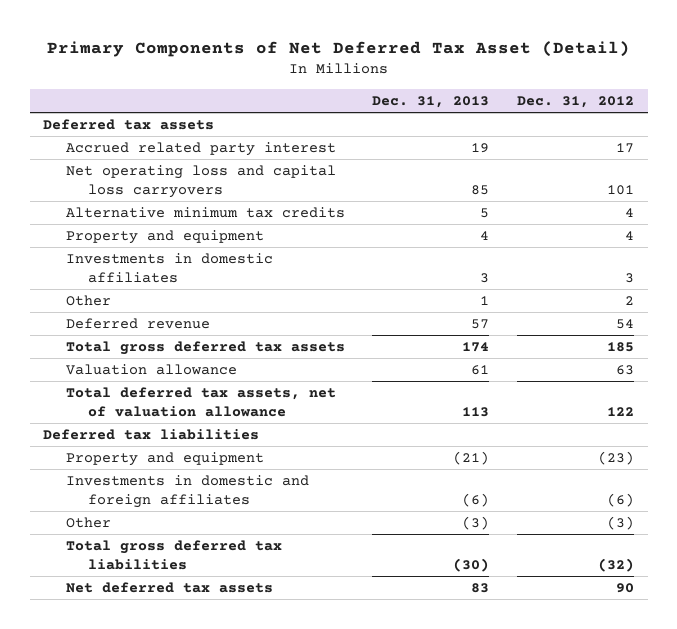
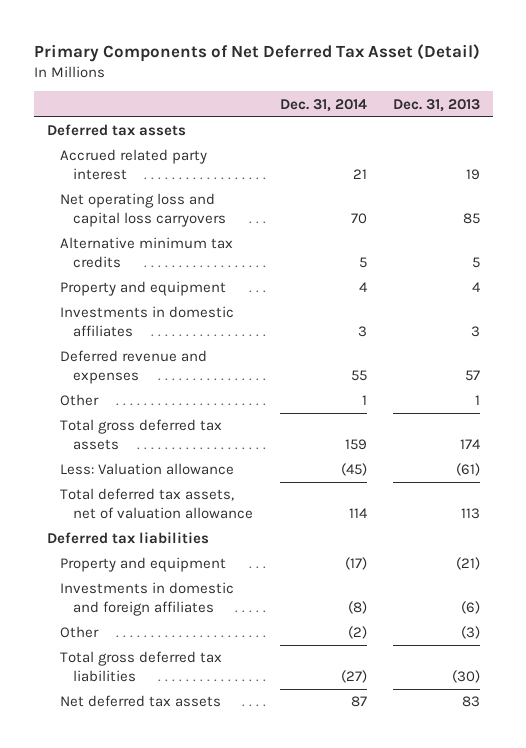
[516,95,634,108] Dec. 31, 2012 -> none
none -> [279,98,367,112] Dec. 31, 2014
none -> [59,350,207,385] Deferred revenue and expenses
[65,318,210,330] Deferred revenue -> none
[65,364,237,376] Valuation allowance -> [59,463,234,476] Less: Valuation allowance
[471,365,490,376] 61 -> [455,463,480,477] (61)

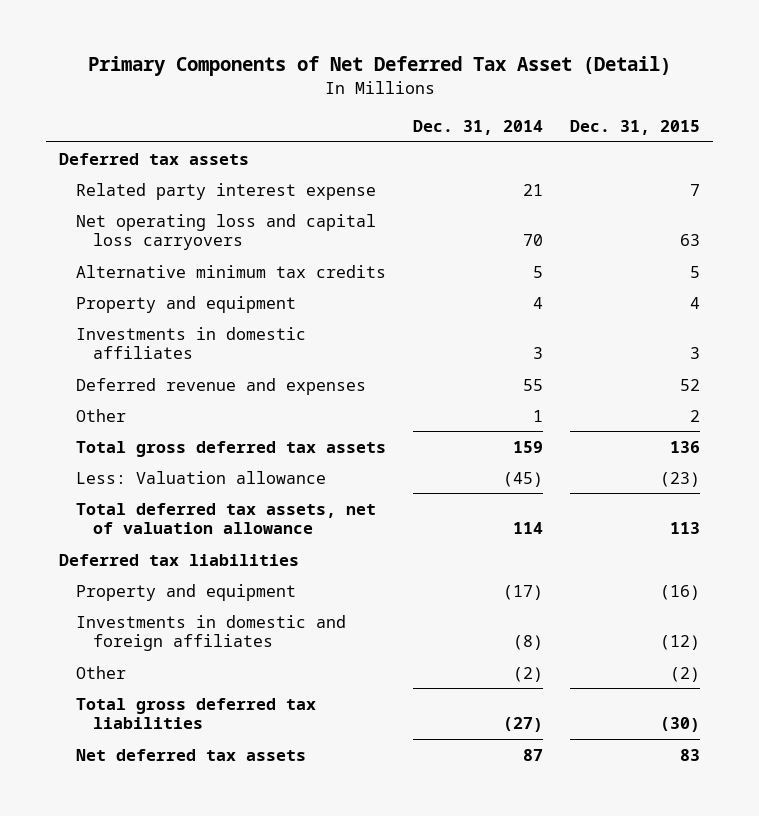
[392,98,480,112] Dec. 31, 2013 -> none
none -> [570,120,701,136] Dec. 31, 2015
[59,149,207,181] Accrued related party interest -> [76,182,377,200] Related party interest expense

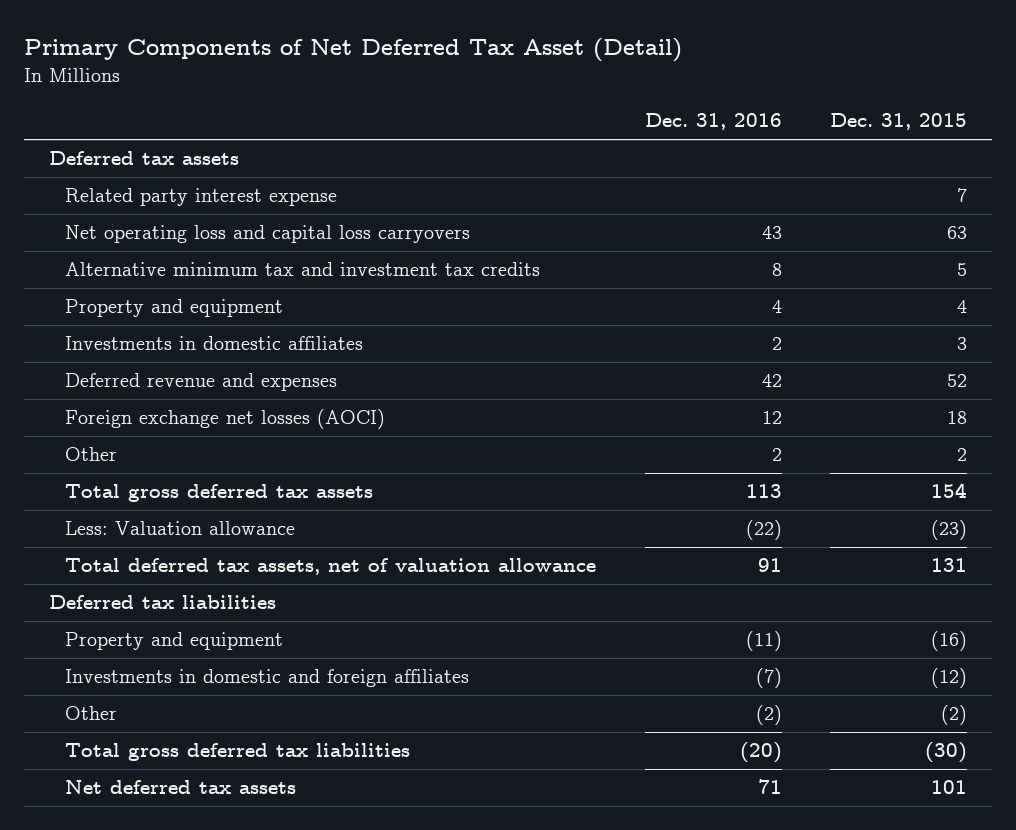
[413,120,544,136] Dec. 31, 2014 -> none
none -> [644,113,782,131] Dec. 31, 2016
[76,264,387,278] Alternative minimum tax credits -> [64,262,540,277] Alternative minimum tax and investment tax credits
none -> [64,409,385,430] Foreign exchange net losses (AOCI)
[670,440,701,453] 136 -> [931,483,968,499] 154
[670,522,701,535] 113 -> [931,558,968,573] 131
[680,748,701,761] 83 -> [931,780,968,795] 101

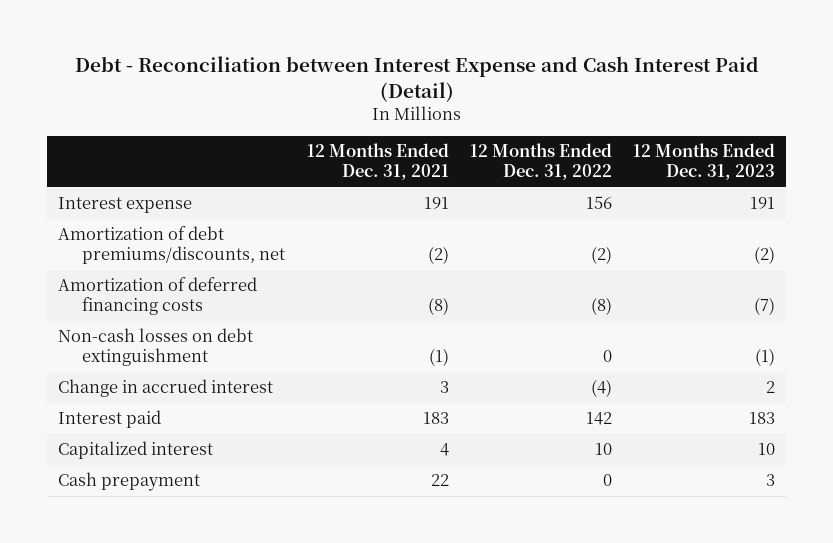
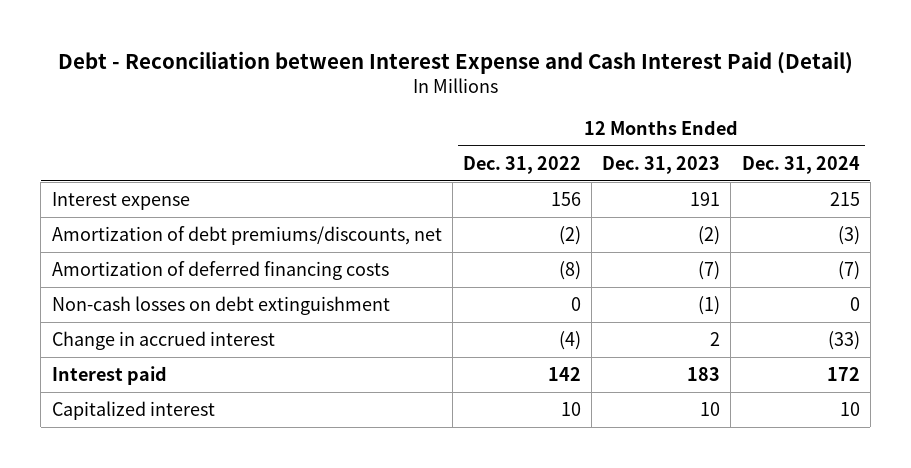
[306,143,449,181] 12 Months Ended Dec. 31, 2021 -> none
none -> [741,155,860,174] Dec. 31, 2024
[57,472,200,492] Cash prepayment -> none

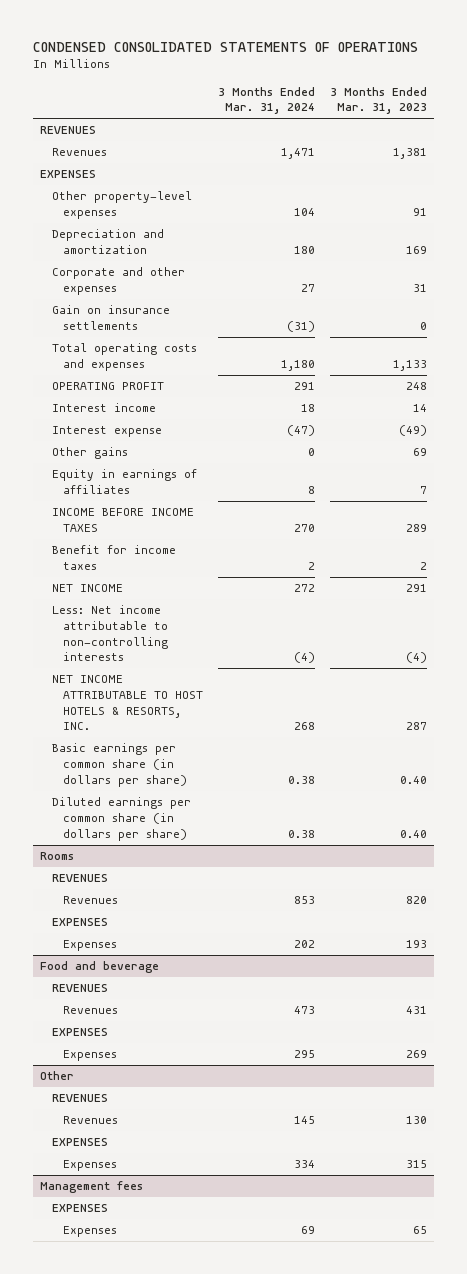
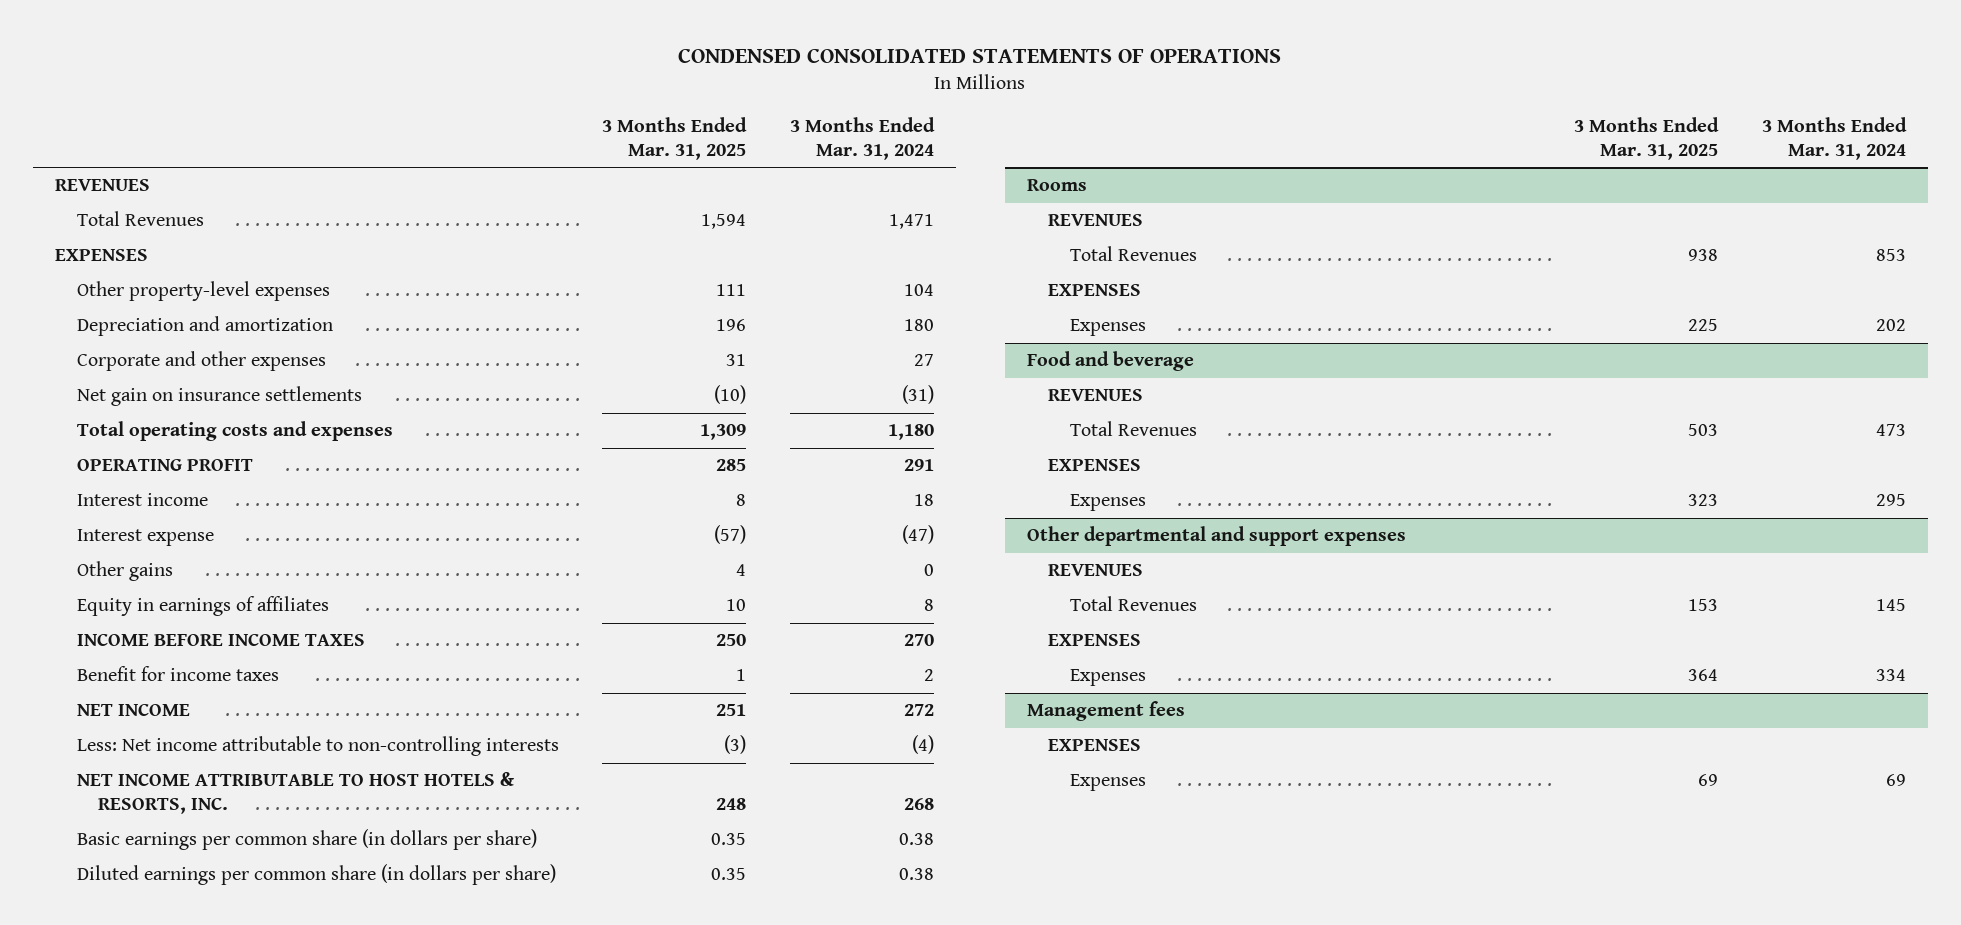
[329,86,427,115] 3 Months Ended Mar. 31, 2023 -> none
none -> [602,116,748,160] 3 Months Ended Mar. 31, 2025
[51,148,107,157] Revenues -> [76,211,204,227] Total Revenues
[51,305,170,331] Gain on insurance settlements -> [76,386,362,407] Net gain on insurance settlements
[63,896,119,905] Revenues -> [1070,246,1198,262] Total Revenues
[63,1006,119,1015] Revenues -> [1070,421,1198,437] Total Revenues
[40,1071,75,1081] Other -> [1026,526,1406,547] Other departmental and support expenses
[63,1116,119,1125] Revenues -> [1070,596,1198,612] Total Revenues

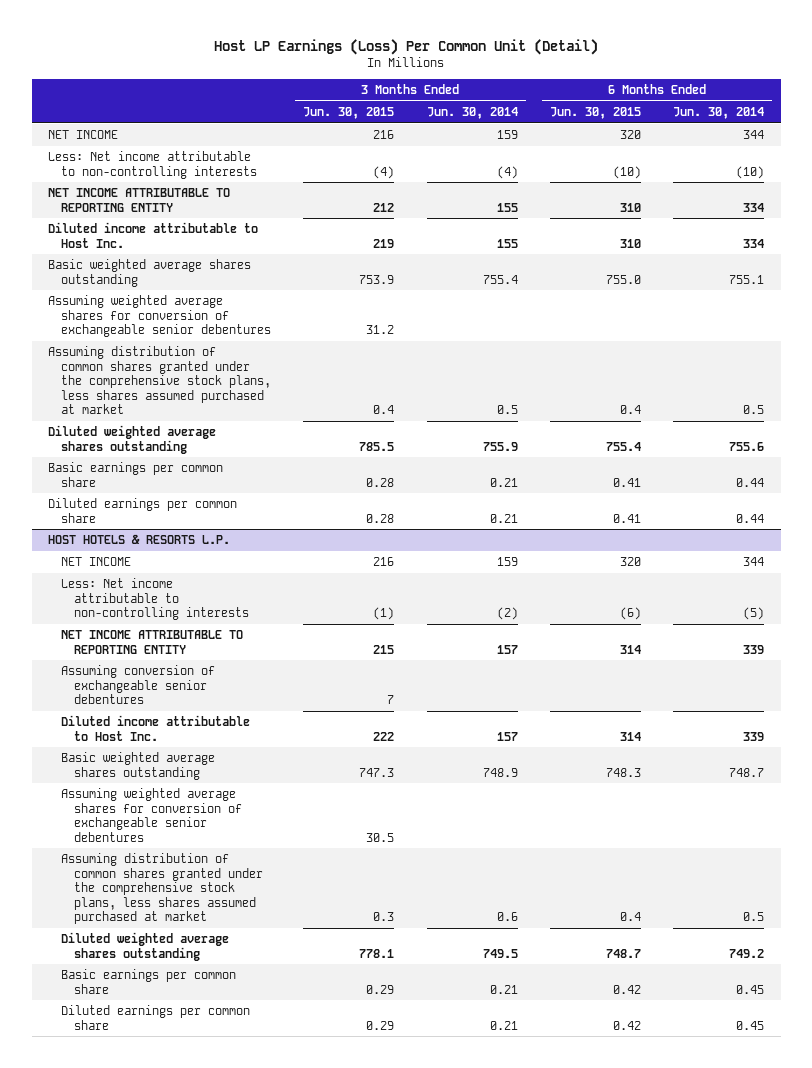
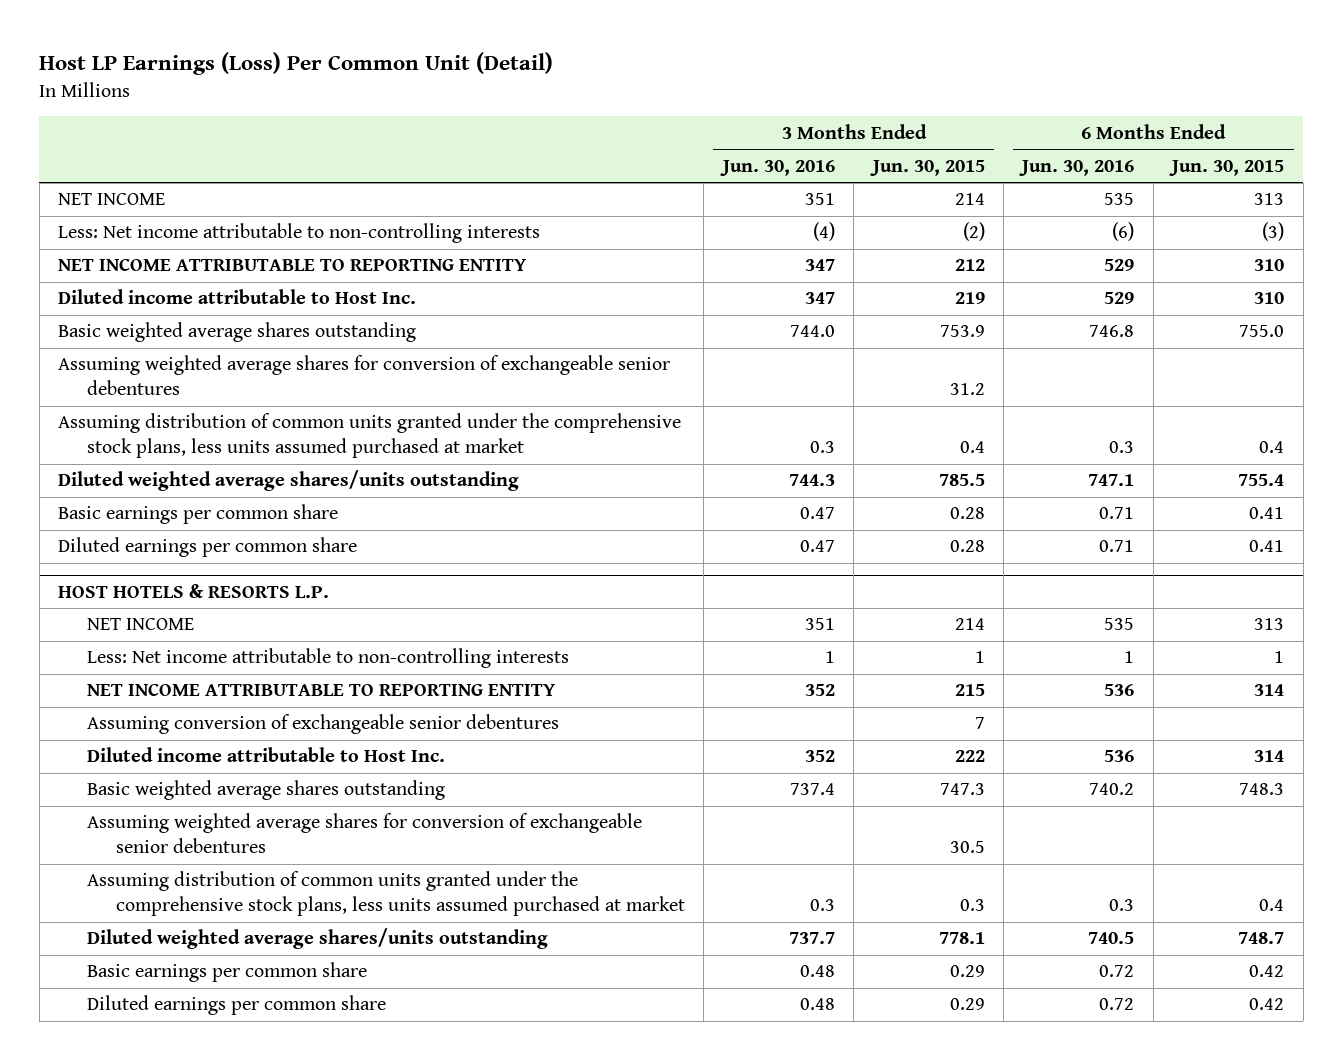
[426,107,518,120] Jun. 30, 2014 -> none
[673,107,765,120] Jun. 30, 2014 -> none
none -> [719,159,835,176] Jun. 30, 2016
none -> [1019,159,1135,176] Jun. 30, 2016
[373,130,395,140] 216 -> [954,193,985,206] 214
[619,130,641,140] 320 -> [1254,193,1285,206] 313
[373,165,395,179] (4) -> [962,222,985,242] (2)
[612,165,641,179] (10) -> [1262,222,1285,242] (3)
[47,346,271,415] Assuming distribution of common shares granted under the comprehensive stock plans, less shares assumed purchased at market -> [58,413,682,459] Assuming distribution of common units granted under the comprehensive stock plans, less units assumed purchased at market
[47,425,216,454] Diluted weighted average shares outstanding -> [58,470,520,492] Diluted weighted average shares/units outstanding
[373,557,395,567] 216 -> [954,618,985,631] 214
[619,557,641,567] 320 -> [1254,618,1285,631] 313
[373,607,395,621] (1) -> [974,651,985,664] 1
[619,607,641,621] (6) -> [1274,651,1285,664] 1
[60,853,263,925] Assuming distribution of common shares granted under the comprehensive stock plans, less shares assumed purchased at market -> [87,871,685,917] Assuming distribution of common units granted under the comprehensive stock plans, less units assumed purchased at market
[60,932,229,961] Diluted weighted average shares outstanding -> [87,928,549,950] Diluted weighted average shares/units outstanding

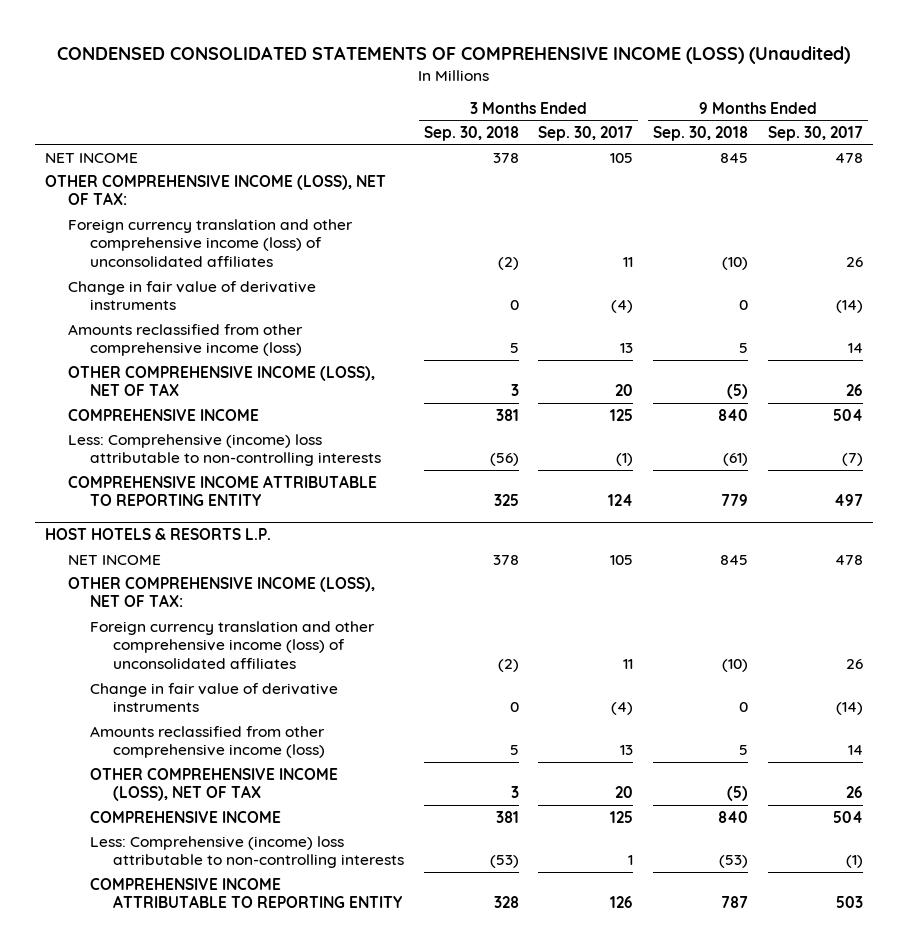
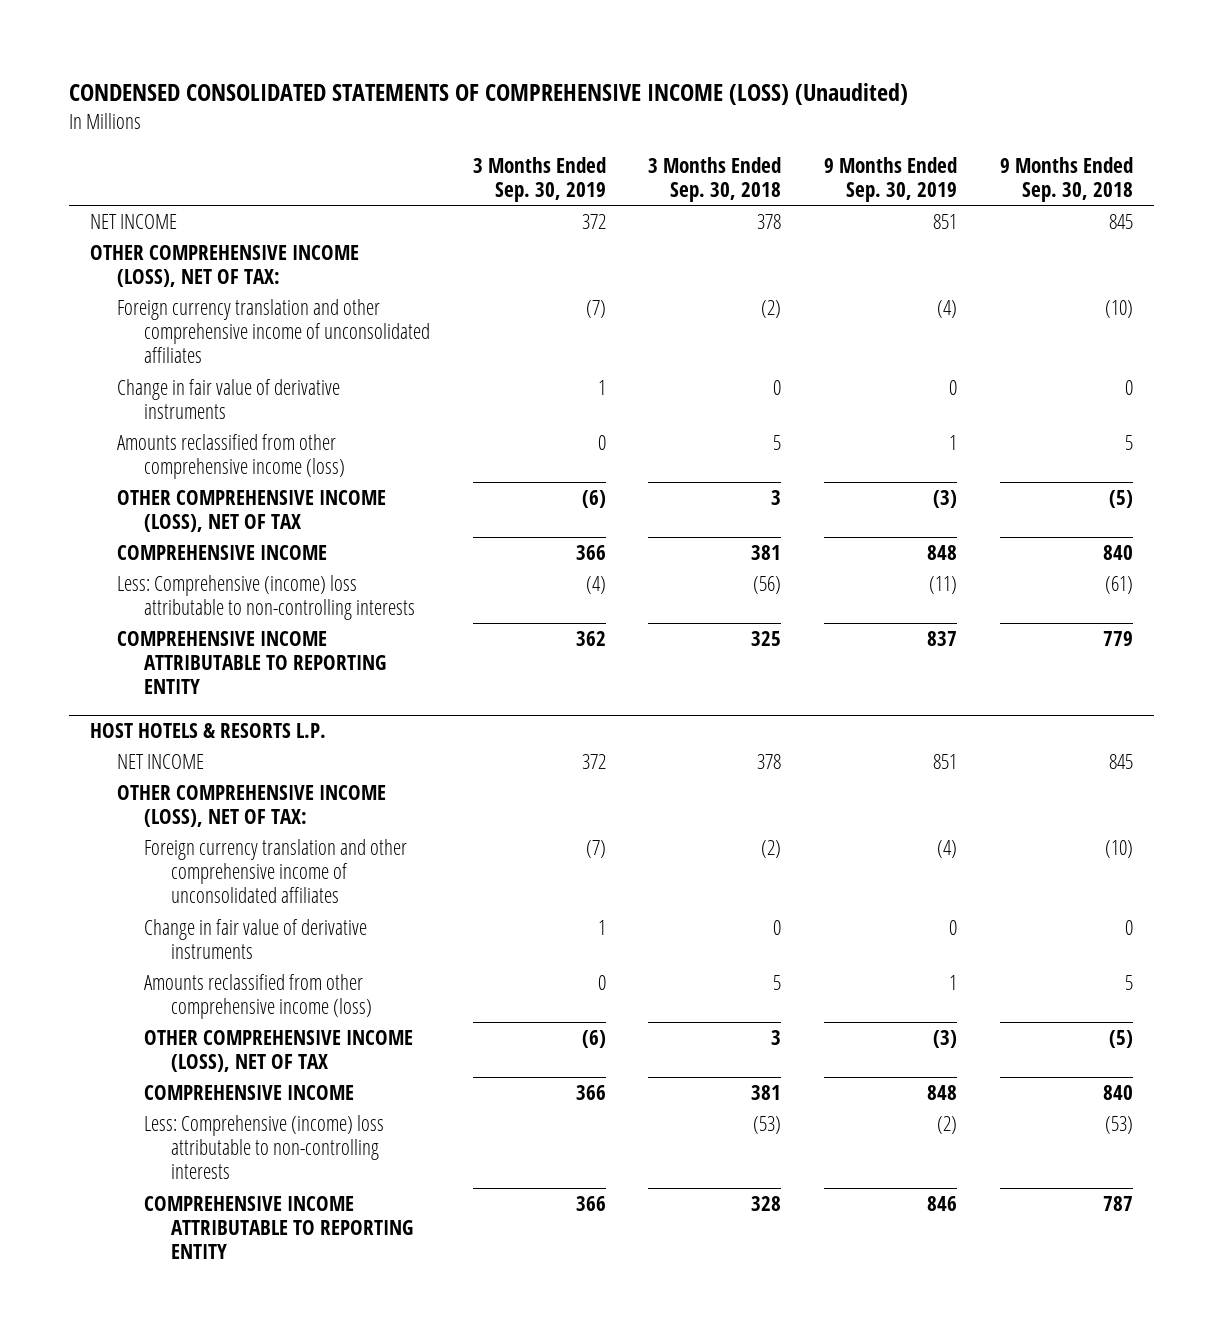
[538,125,634,141] Sep. 30, 2017 -> none
[767,125,863,141] Sep. 30, 2017 -> none
none -> [472,156,606,203] 3 Months Ended Sep. 30, 2019
none -> [823,156,957,203] 9 Months Ended Sep. 30, 2019
[67,218,353,268] Foreign currency translation and other comprehensive income (loss) of unconsolidated affiliates -> [117,298,431,364] Foreign currency translation and other comprehensive income of unconsolidated affiliates
[90,620,376,670] Foreign currency translation and other comprehensive income (loss) of unconsolidated affiliates -> [144,838,408,904] Foreign currency translation and other comprehensive income of unconsolidated affiliates

